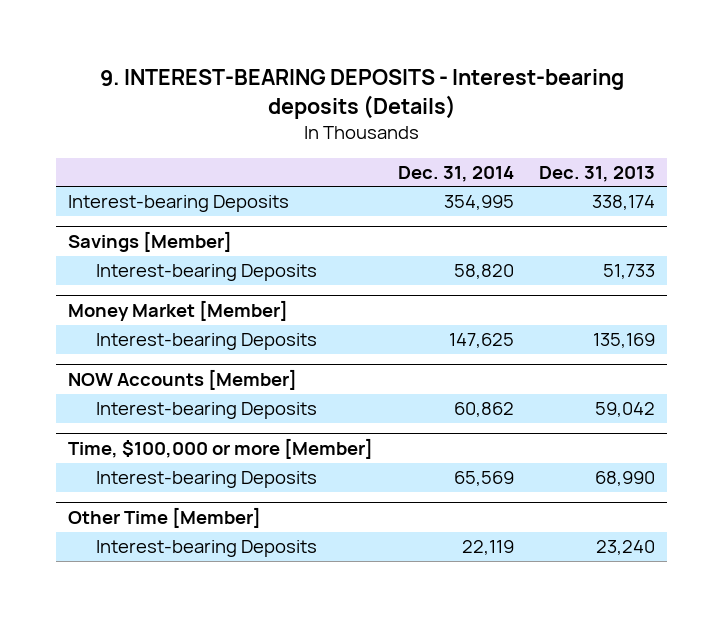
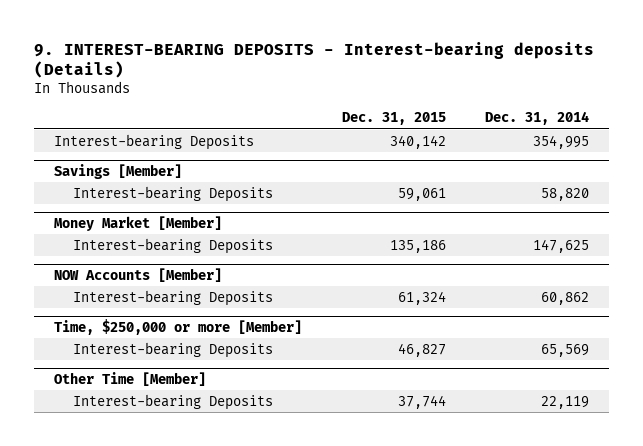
[538,165,655,182] Dec. 31, 2013 -> none
none -> [341,112,446,126] Dec. 31, 2015
[68,438,374,460] Time, $100,000 or more [Member] -> [54,318,303,335] Time, $250,000 or more [Member]

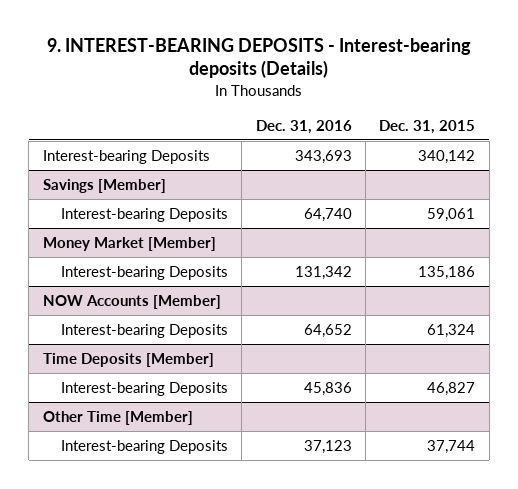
[485,111,590,126] Dec. 31, 2014 -> none
none -> [255,119,352,134] Dec. 31, 2016
[54,318,303,335] Time, $250,000 or more [Member] -> [42,353,214,368] Time Deposits [Member]

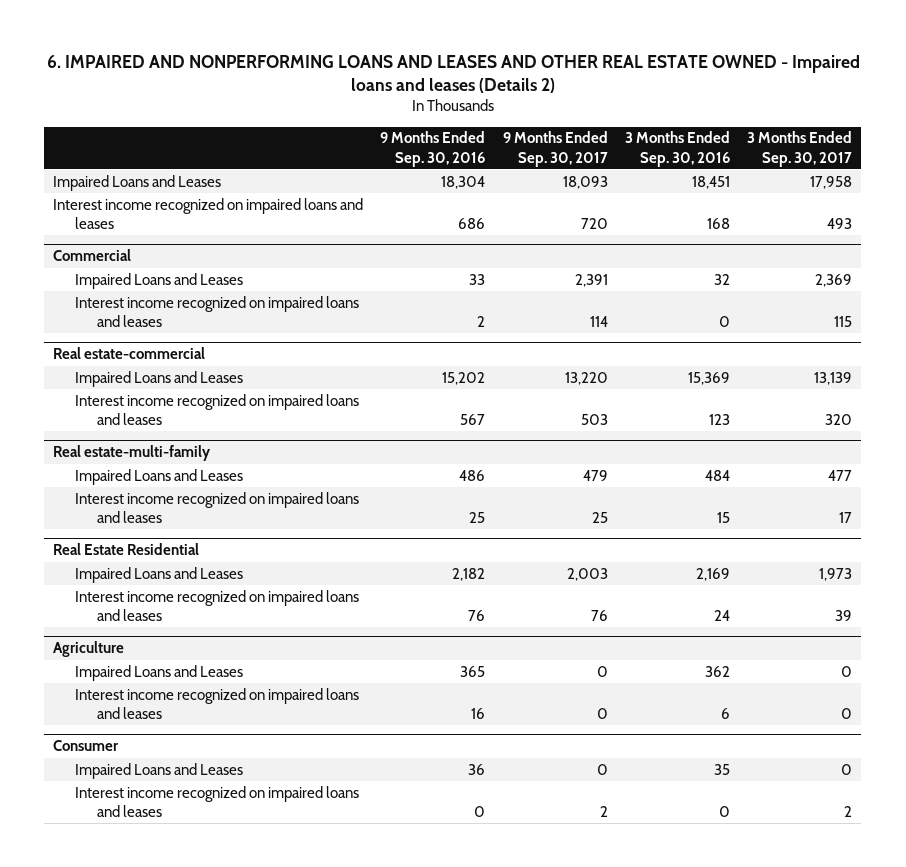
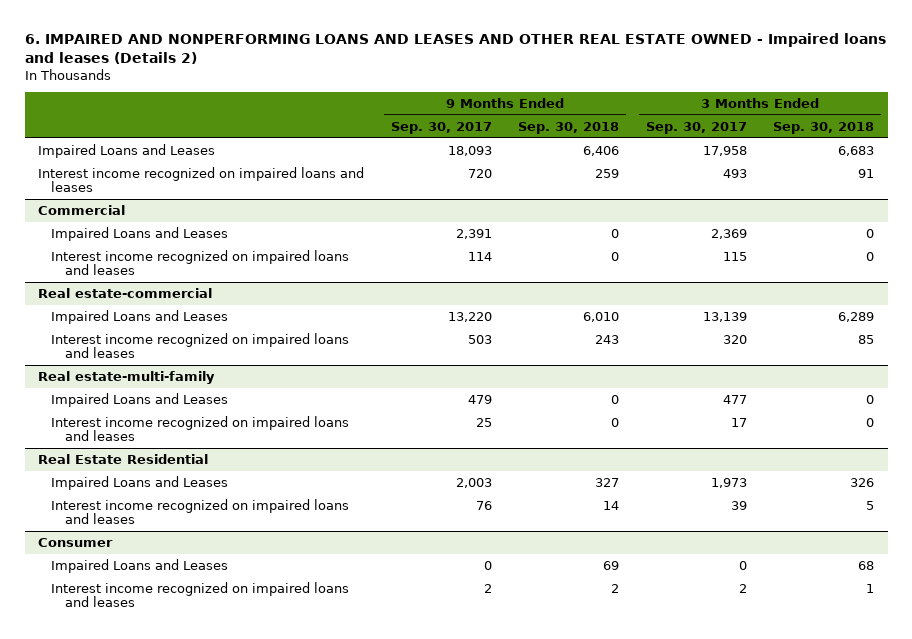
[380,131,486,167] 9 Months Ended Sep. 30, 2016 -> none
[625,131,731,167] 3 Months Ended Sep. 30, 2016 -> none
none -> [518,121,620,134] Sep. 30, 2018
none -> [773,121,875,134] Sep. 30, 2018
[53,641,125,658] Agriculture -> none
[75,664,244,681] Impaired Loans and Leases -> none
[75,687,360,720] Interest income recognized on impaired loans and leases -> none

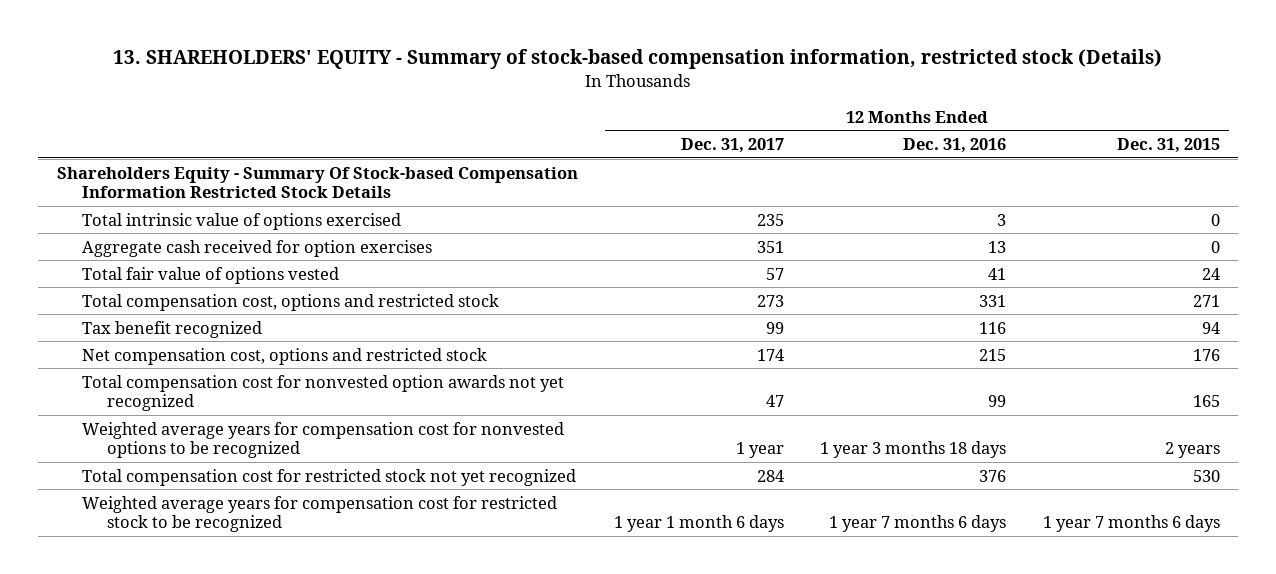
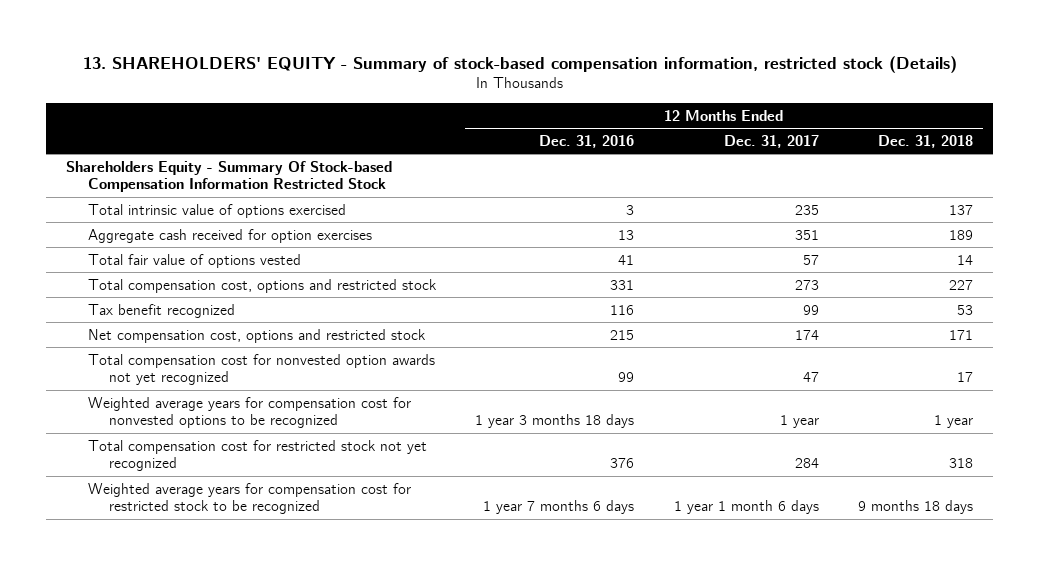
[1116,138,1220,154] Dec. 31, 2015 -> none
none -> [877,134,973,148] Dec. 31, 2018
[56,166,578,199] Shareholders Equity - Summary Of Stock-based Compensation Information Restricted Stock Details -> [66,160,393,193] Shareholders Equity - Summary Of Stock-based Compensation Information Restricted Stock

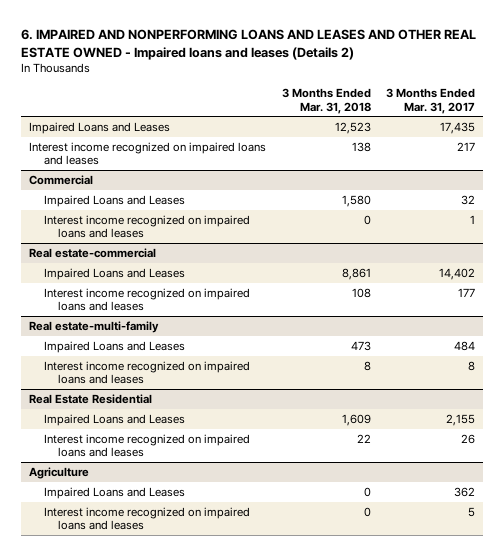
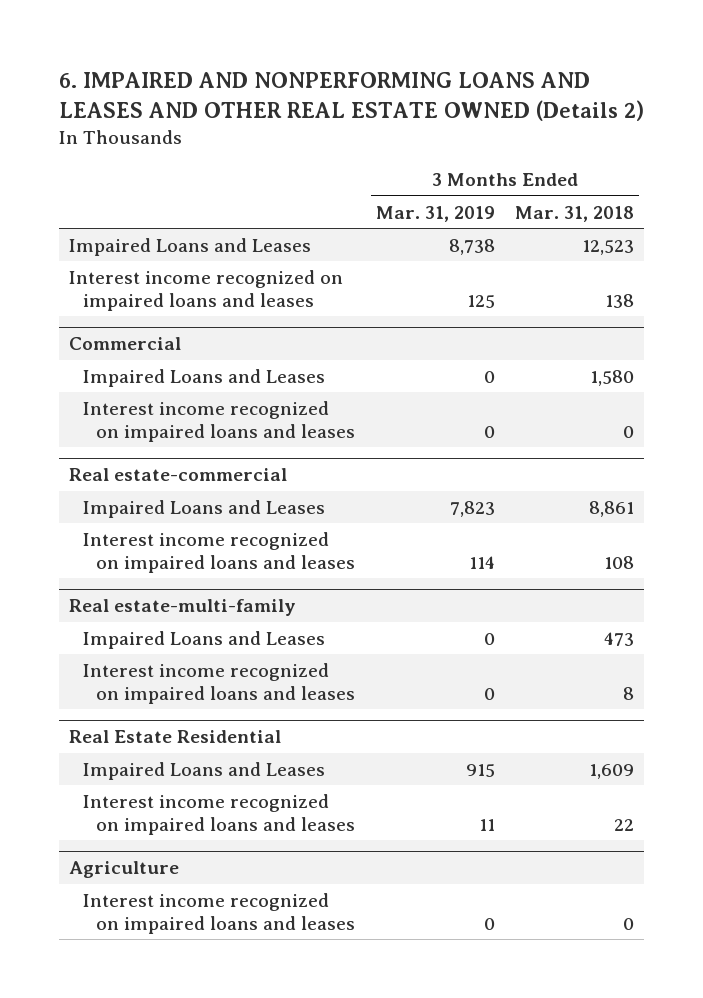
[21,29,477,60] 6. IMPAIRED AND NONPERFORMING LOANS AND LEASES AND OTHER REAL ESTATE OWNED - Impaired loans and leases (Details 2) -> [58,72,644,122] 6. IMPAIRED AND NONPERFORMING LOANS AND LEASES AND OTHER REAL ESTATE OWNED (Details 2)
[386,88,476,114] 3 Months Ended Mar. 31, 2017 -> none
none -> [375,205,495,222] Mar. 31, 2019
[43,486,185,499] Impaired Loans and Leases -> none

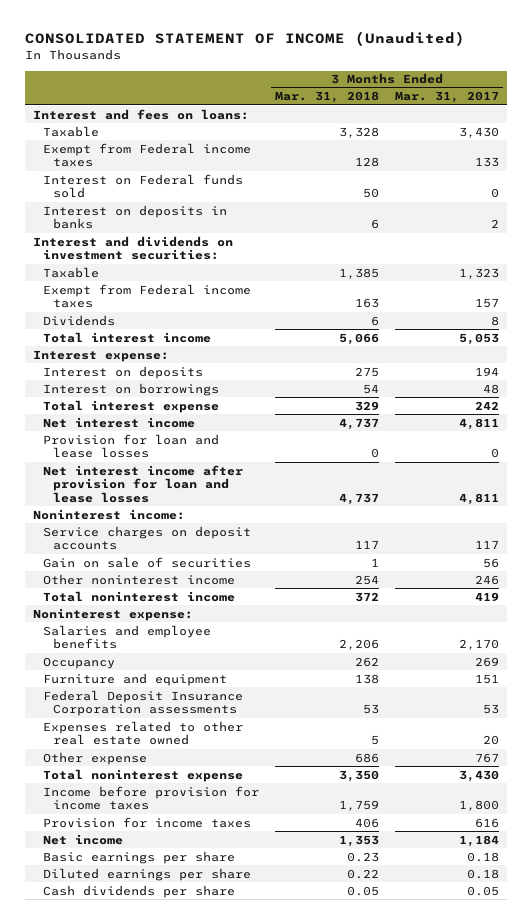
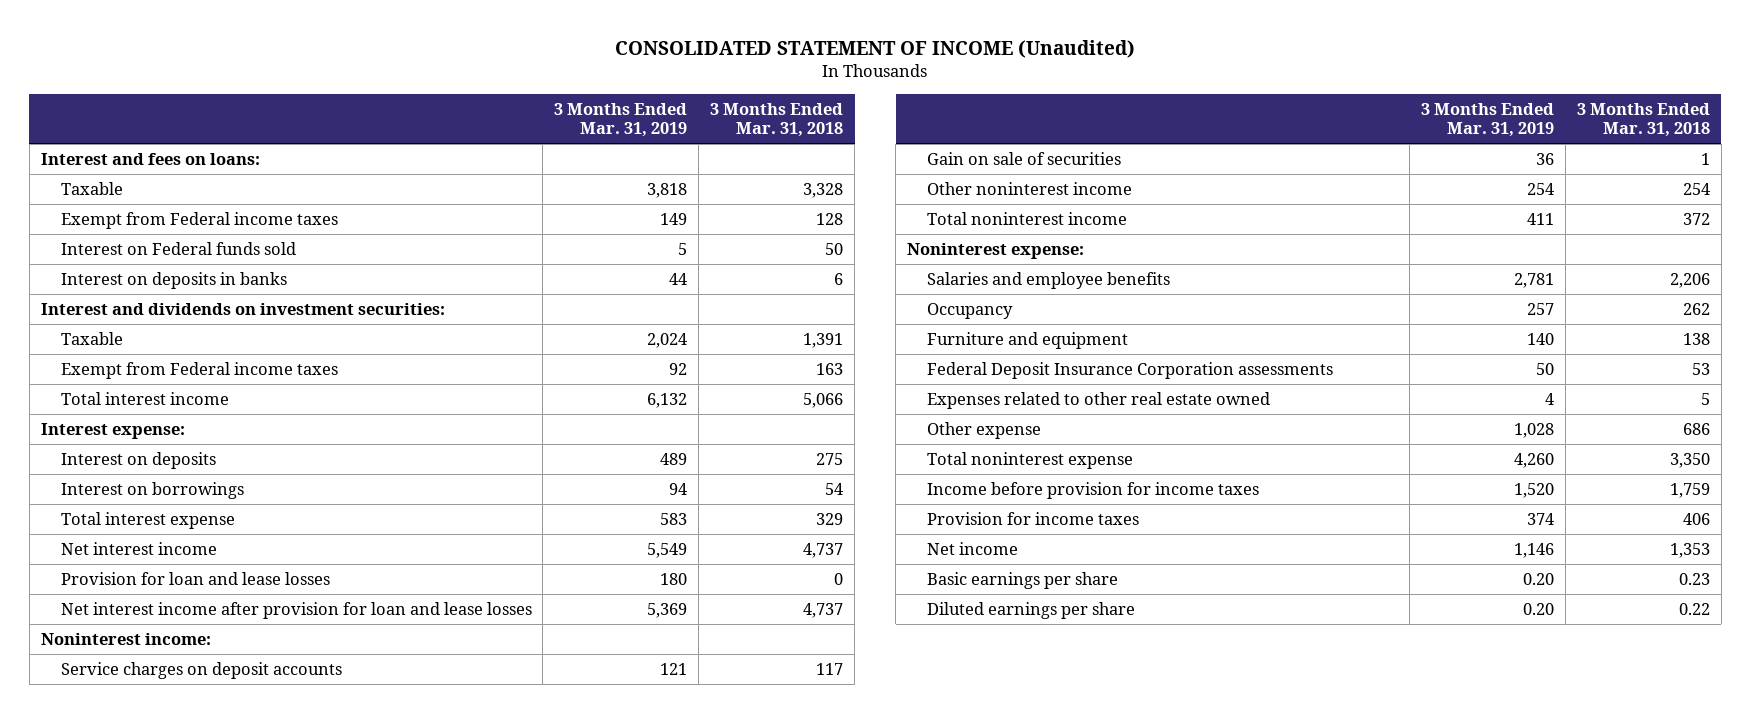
[394,91,499,104] Mar. 31, 2017 -> none
none -> [554,102,688,138] 3 Months Ended Mar. 31, 2019
[338,267,379,279] 1,385 -> [803,332,844,348] 1,391
[42,314,115,326] Dividends -> none
[42,884,235,898] Cash dividends per share -> none

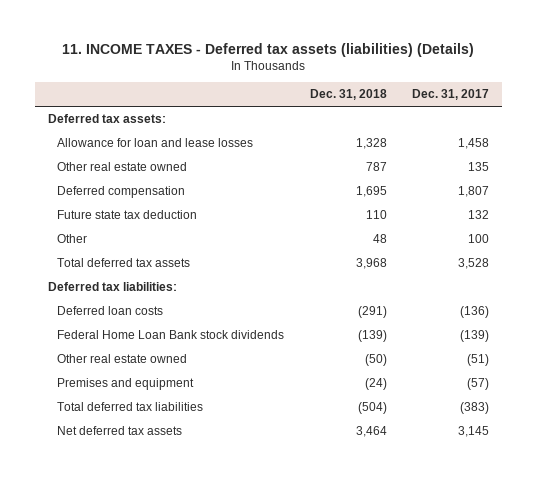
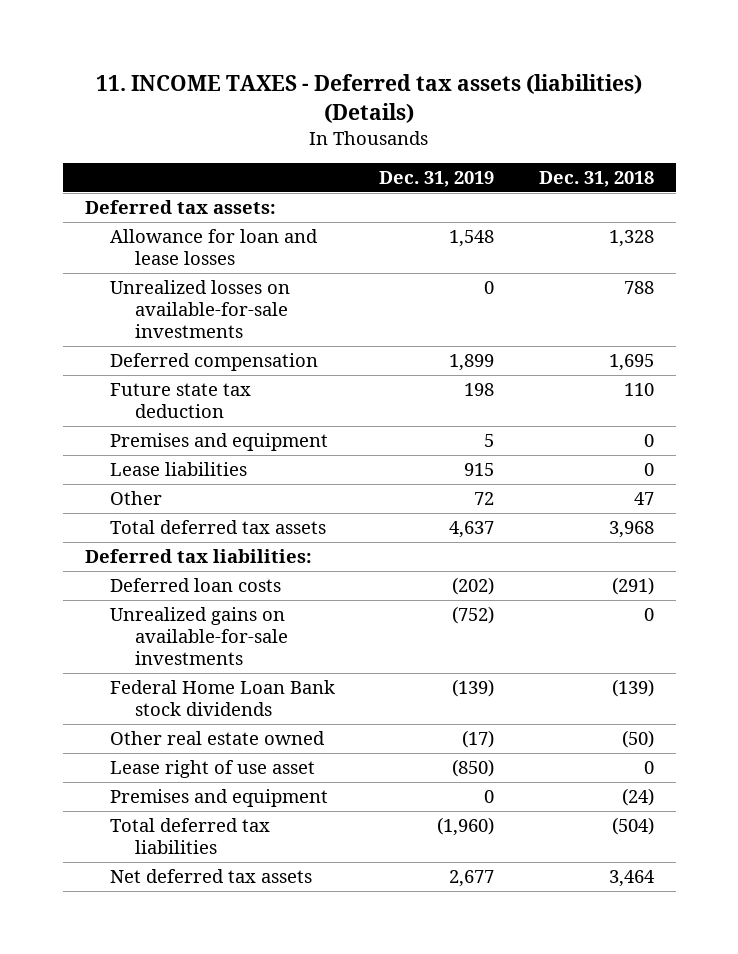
[411,89,489,101] Dec. 31, 2017 -> none
none -> [379,171,495,188] Dec. 31, 2019
[57,162,188,172] Other real estate owned -> none
none -> [109,280,290,338] Unrealized losses on available-for-sale investments
none -> [109,433,328,452] Premises and equipment
none -> [109,462,247,477] Lease liabilities
[372,234,387,244] 48 -> [633,492,654,506] 47
none -> [109,607,288,665] Unrealized gains on available-for-sale investments
none -> [109,760,315,779] Lease right of use asset

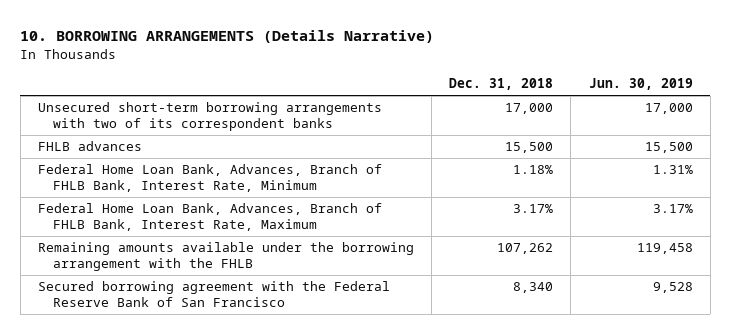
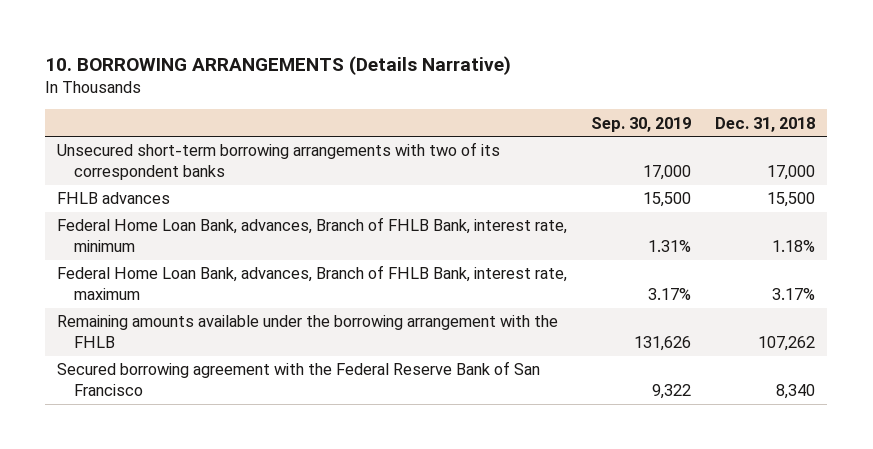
[588,78,693,91] Jun. 30, 2019 -> none
none -> [591,116,692,132] Sep. 30, 2019
[38,164,383,193] Federal Home Loan Bank, Advances, Branch of FHLB Bank, Interest Rate, Minimum -> [57,217,568,253] Federal Home Loan Bank, advances, Branch of FHLB Bank, interest rate, minimum
[38,203,383,232] Federal Home Loan Bank, Advances, Branch of FHLB Bank, Interest Rate, Maximum -> [57,265,568,301] Federal Home Loan Bank, advances, Branch of FHLB Bank, interest rate, maximum

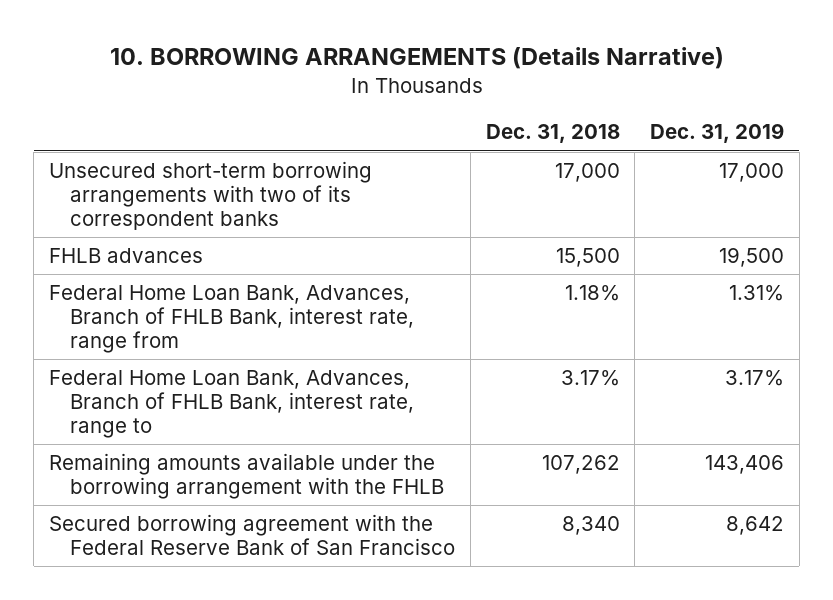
[591,116,692,132] Sep. 30, 2019 -> none
none -> [650,123,785,144] Dec. 31, 2019
[57,217,568,253] Federal Home Loan Bank, advances, Branch of FHLB Bank, interest rate, minimum -> [48,285,415,353] Federal Home Loan Bank, Advances, Branch of FHLB Bank, interest rate, range from
[57,265,568,301] Federal Home Loan Bank, advances, Branch of FHLB Bank, interest rate, maximum -> [48,370,415,438] Federal Home Loan Bank, Advances, Branch of FHLB Bank, interest rate, range to

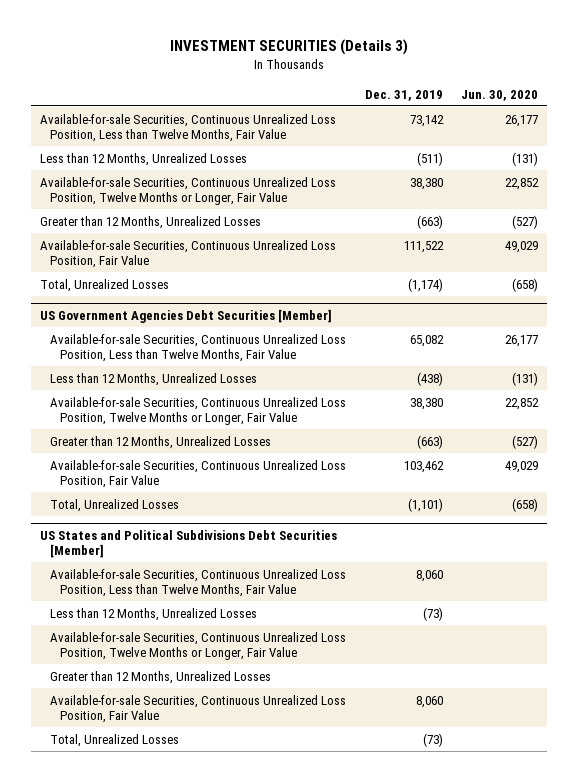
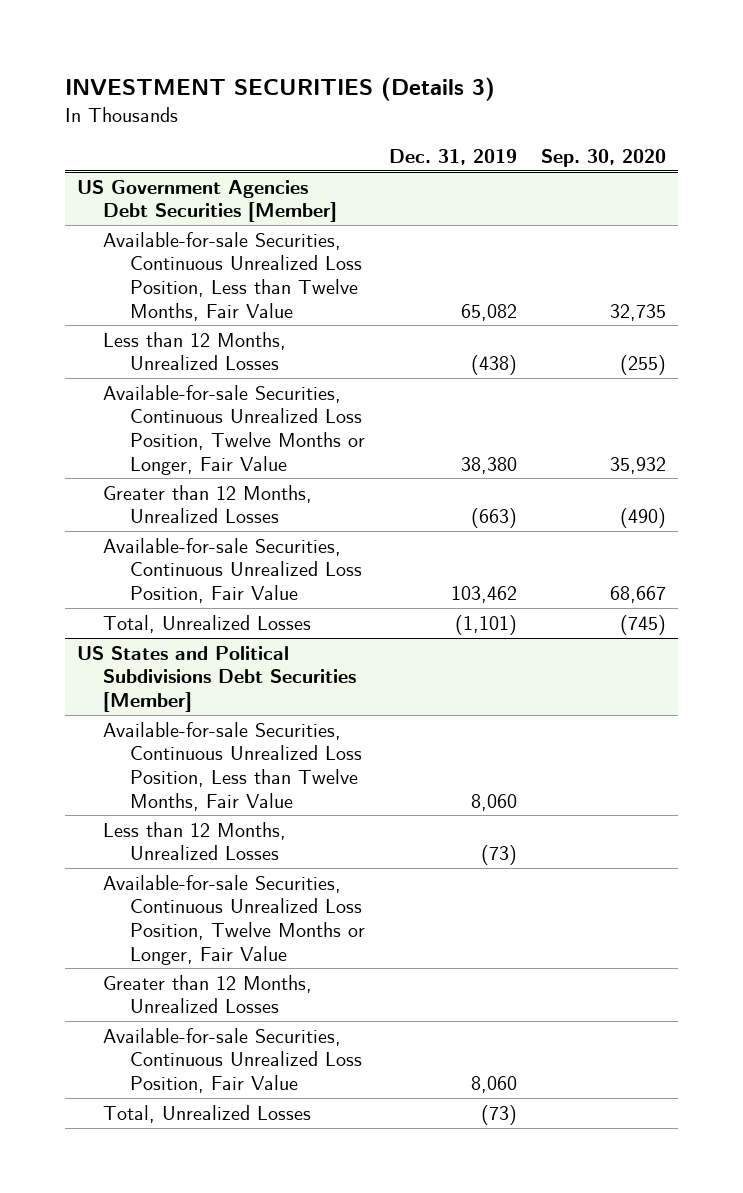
[461,89,539,101] Jun. 30, 2020 -> none
none -> [541,148,667,167] Sep. 30, 2020
[40,113,337,142] Available-for-sale Securities, Continuous Unrealized Loss Position, Less than Twelve Months, Fair Value -> none
[40,152,248,166] Less than 12 Months, Unrealized Losses -> none
[40,176,337,205] Available-for-sale Securities, Continuous Unrealized Loss Position, Twelve Months or Longer, Fair Value -> none
[40,215,262,229] Greater than 12 Months, Unrealized Losses -> none
[40,239,337,268] Available-for-sale Securities, Continuous Unrealized Loss Position, Fair Value -> none
[40,278,170,292] Total, Unrealized Losses -> none

